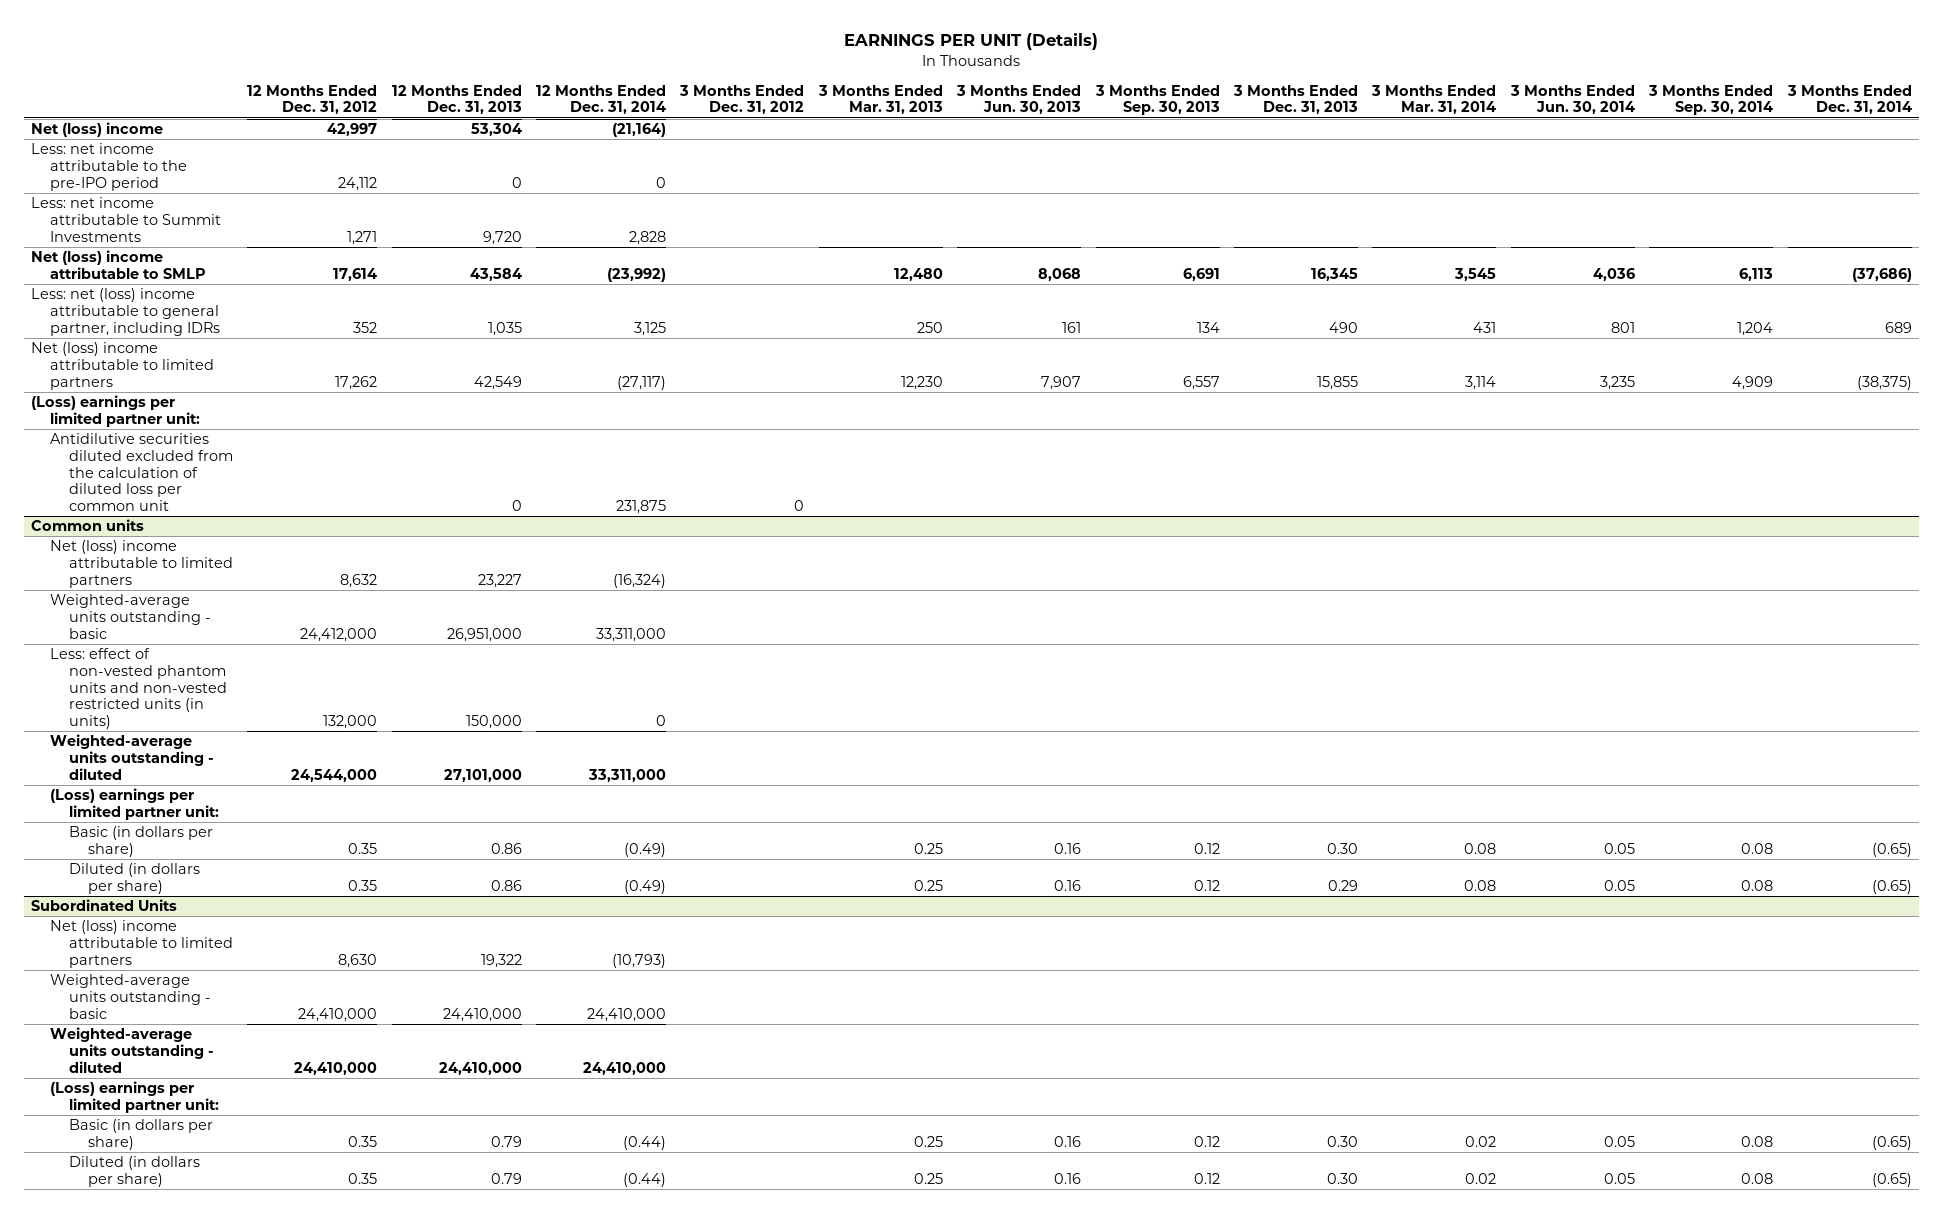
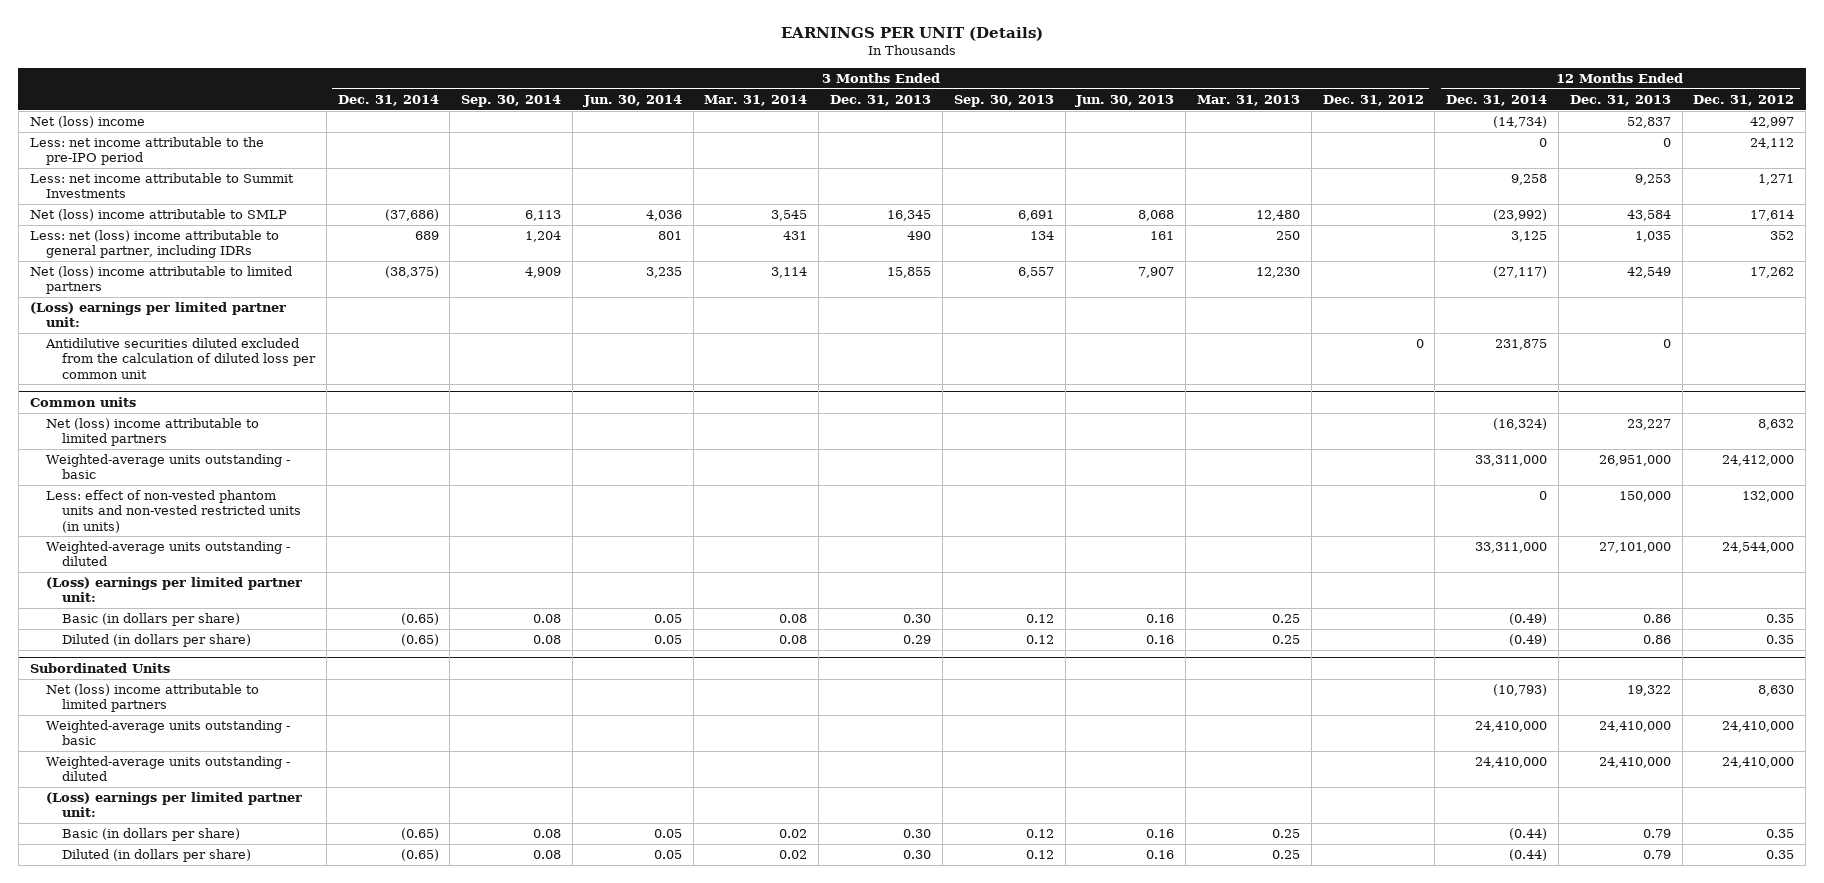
[470,123,522,137] 53,304 -> [1626,117,1671,129] 52,837
[612,123,667,138] (21,164) -> [1493,116,1548,129] (14,734)
[482,230,522,245] 9,720 -> [1634,174,1671,186] 9,253
[629,230,667,245] 2,828 -> [1511,174,1548,186] 9,258

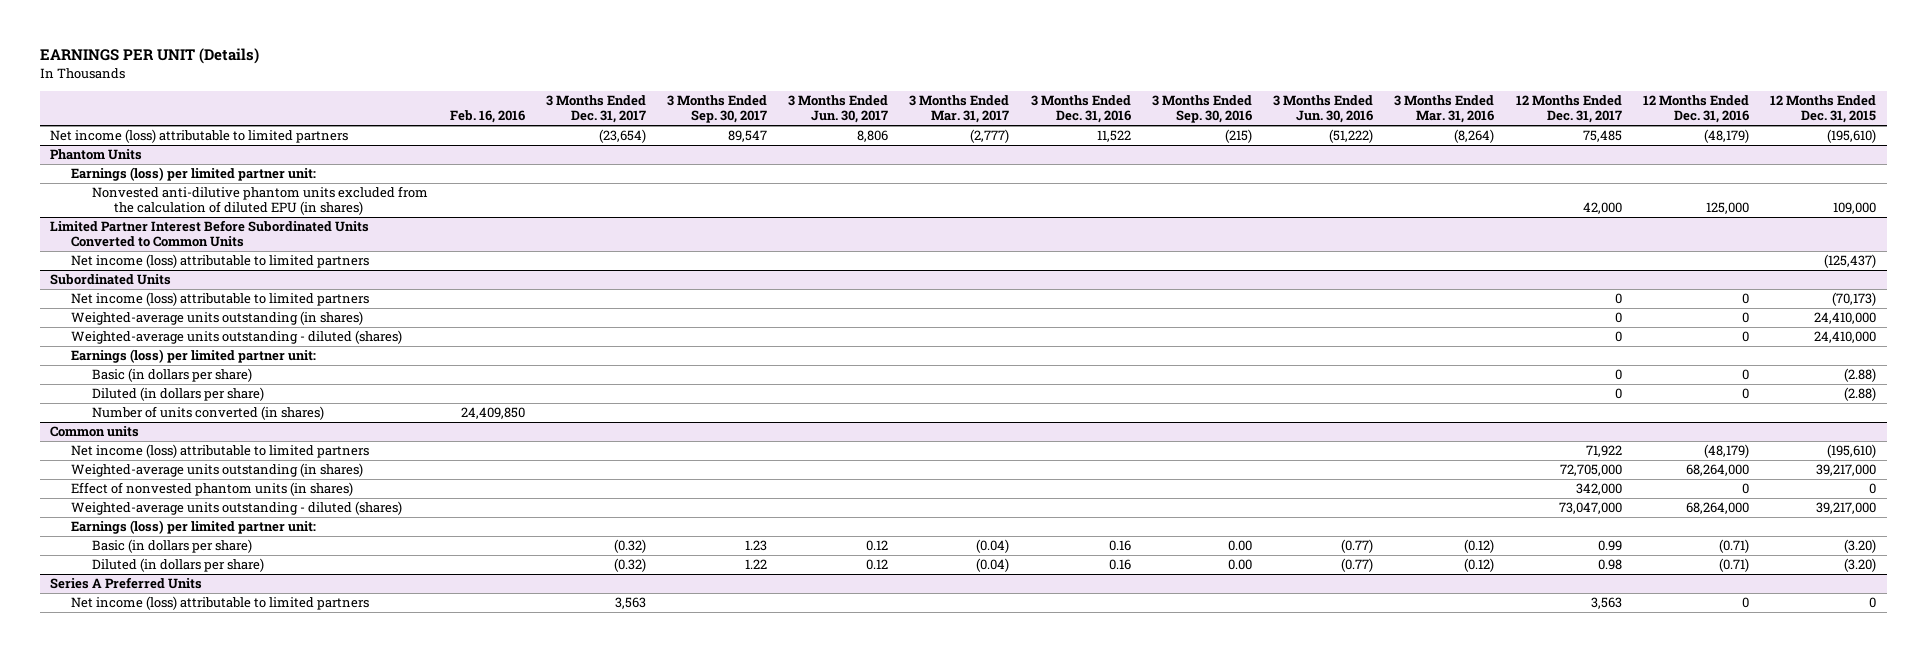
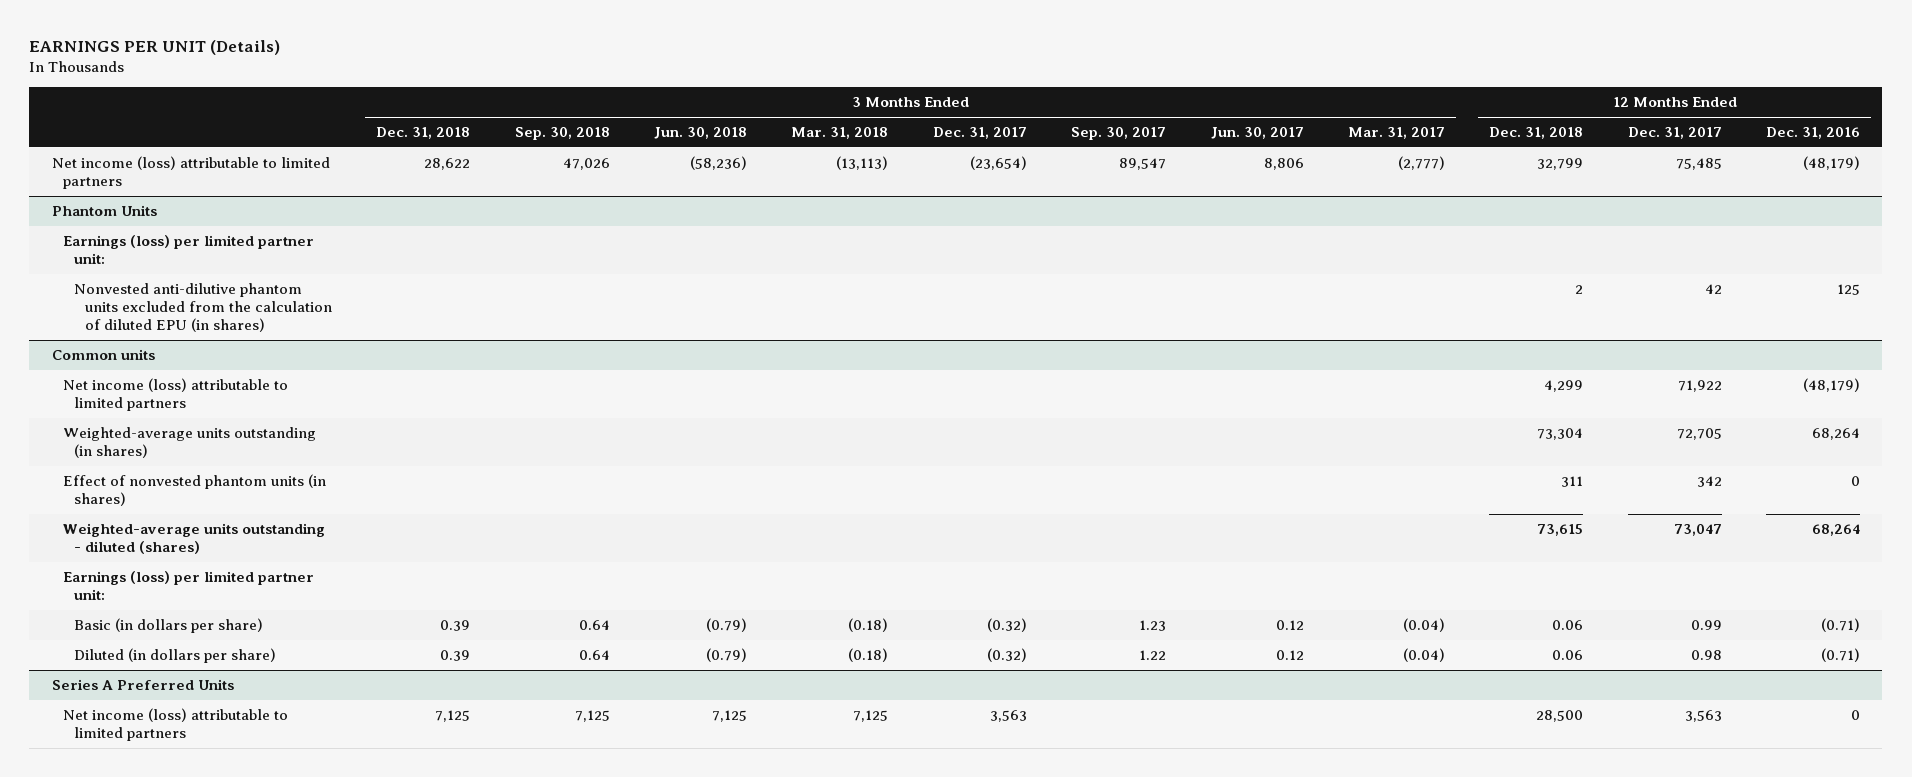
[449,110,525,124] Feb. 16, 2016 -> none
[1030,95,1131,124] 3 Months Ended Dec. 31, 2016 -> none
[1151,95,1252,124] 3 Months Ended Sep. 30, 2016 -> none
[1273,95,1374,124] 3 Months Ended Jun. 30, 2016 -> none
[1394,95,1495,124] 3 Months Ended Mar. 31, 2016 -> none
[1770,95,1877,124] 12 Months Ended Dec. 31, 2015 -> none
none -> [376,127,471,140] Dec. 31, 2018
none -> [514,127,610,141] Sep. 30, 2018
none -> [653,127,747,140] Jun. 30, 2018
none -> [791,127,889,140] Mar. 31, 2018
none -> [1489,127,1584,140] Dec. 31, 2018
[50,220,370,248] Limited Partner Interest Before Subordinated Units Converted to Common Units -> none
[71,254,370,269] Net income (loss) attributable to limited partners -> none
[50,274,172,286] Subordinated Units -> none
[71,292,370,307] Net income (loss) attributable to limited partners -> none
[71,311,364,326] Weighted-average units outstanding (in shares) -> none
[71,330,403,345] Weighted-average units outstanding - diluted (shares) -> none
[71,349,317,364] Earnings (loss) per limited partner unit: -> none
[92,368,253,383] Basic (in dollars per share) -> none
[92,387,265,402] Diluted (in dollars per share) -> none
[92,406,325,421] Number of units converted (in shares) -> none
[1582,202,1622,215] 42,000 -> [1704,283,1722,294] 42
[1705,202,1749,215] 125,000 -> [1837,283,1861,295] 125
[1559,464,1622,477] 72,705,000 -> [1676,427,1722,440] 72,705
[1685,464,1749,477] 68,264,000 -> [1812,427,1861,440] 68,264
[1575,483,1622,496] 342,000 -> [1696,475,1722,487] 342
[1558,502,1622,515] 73,047,000 -> [1673,523,1722,536] 73,047
[1685,502,1749,515] 68,264,000 -> [1812,523,1861,536] 68,264

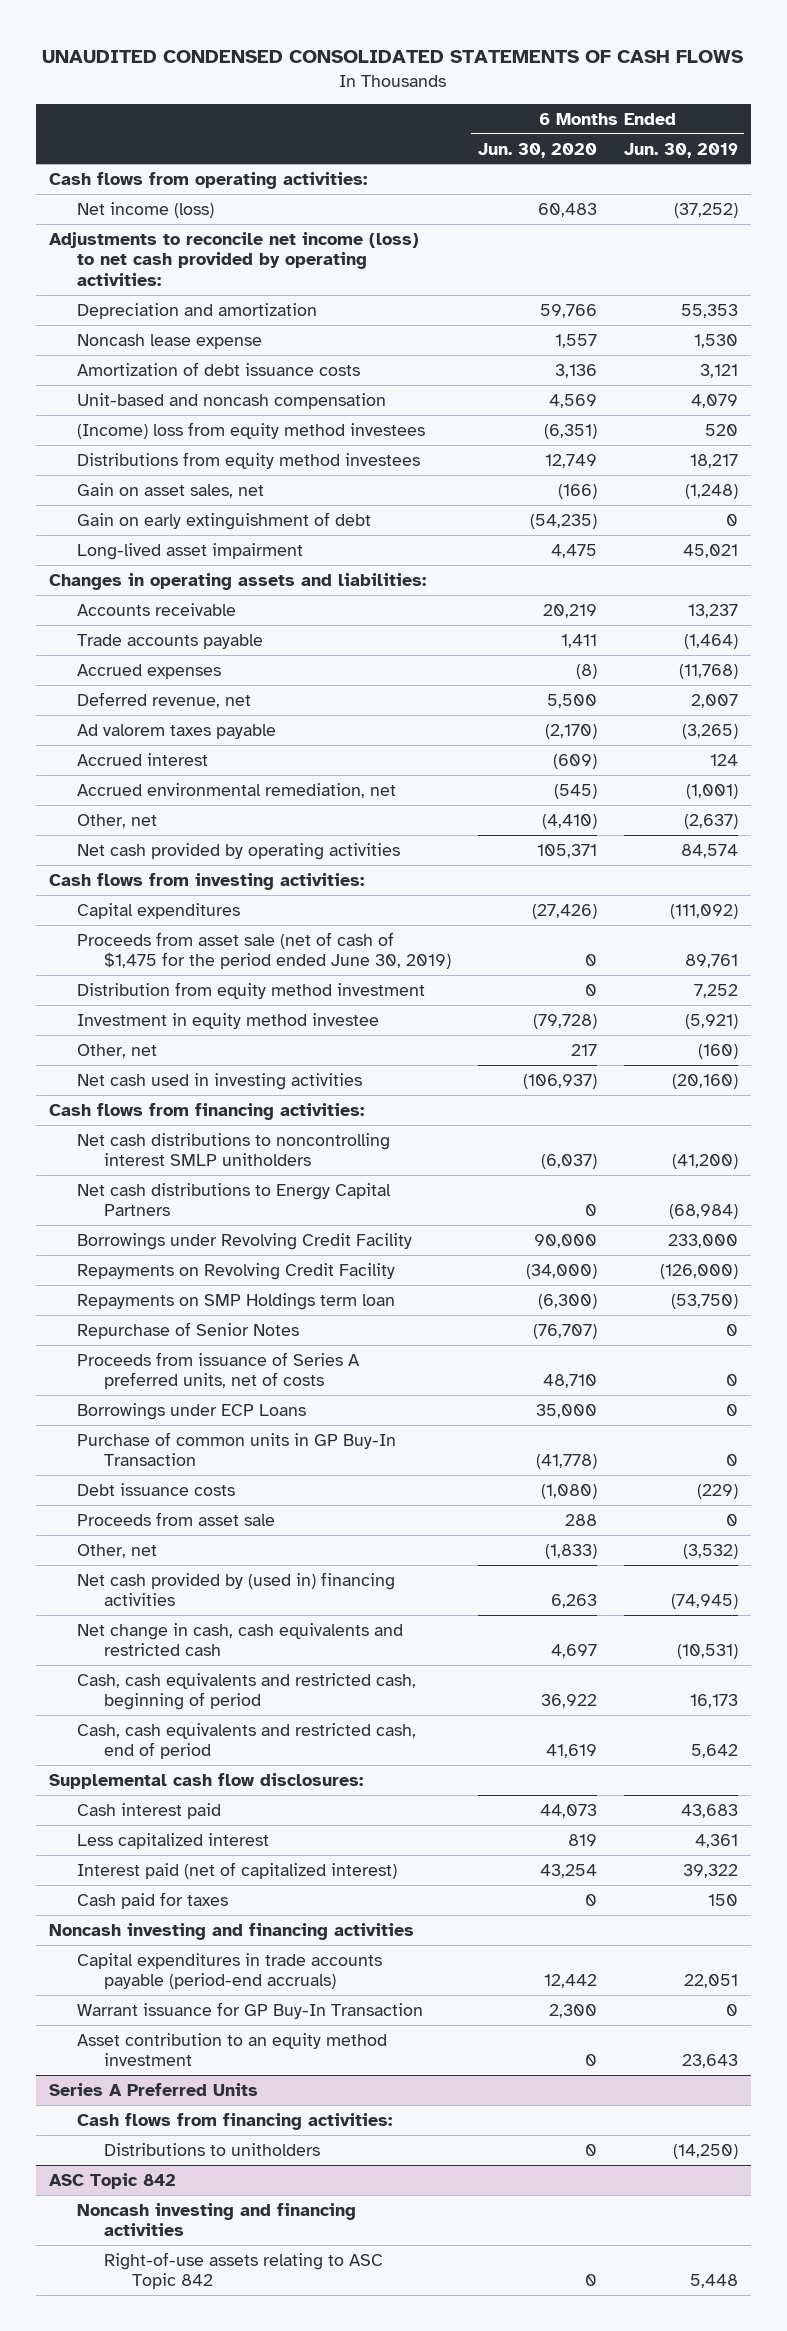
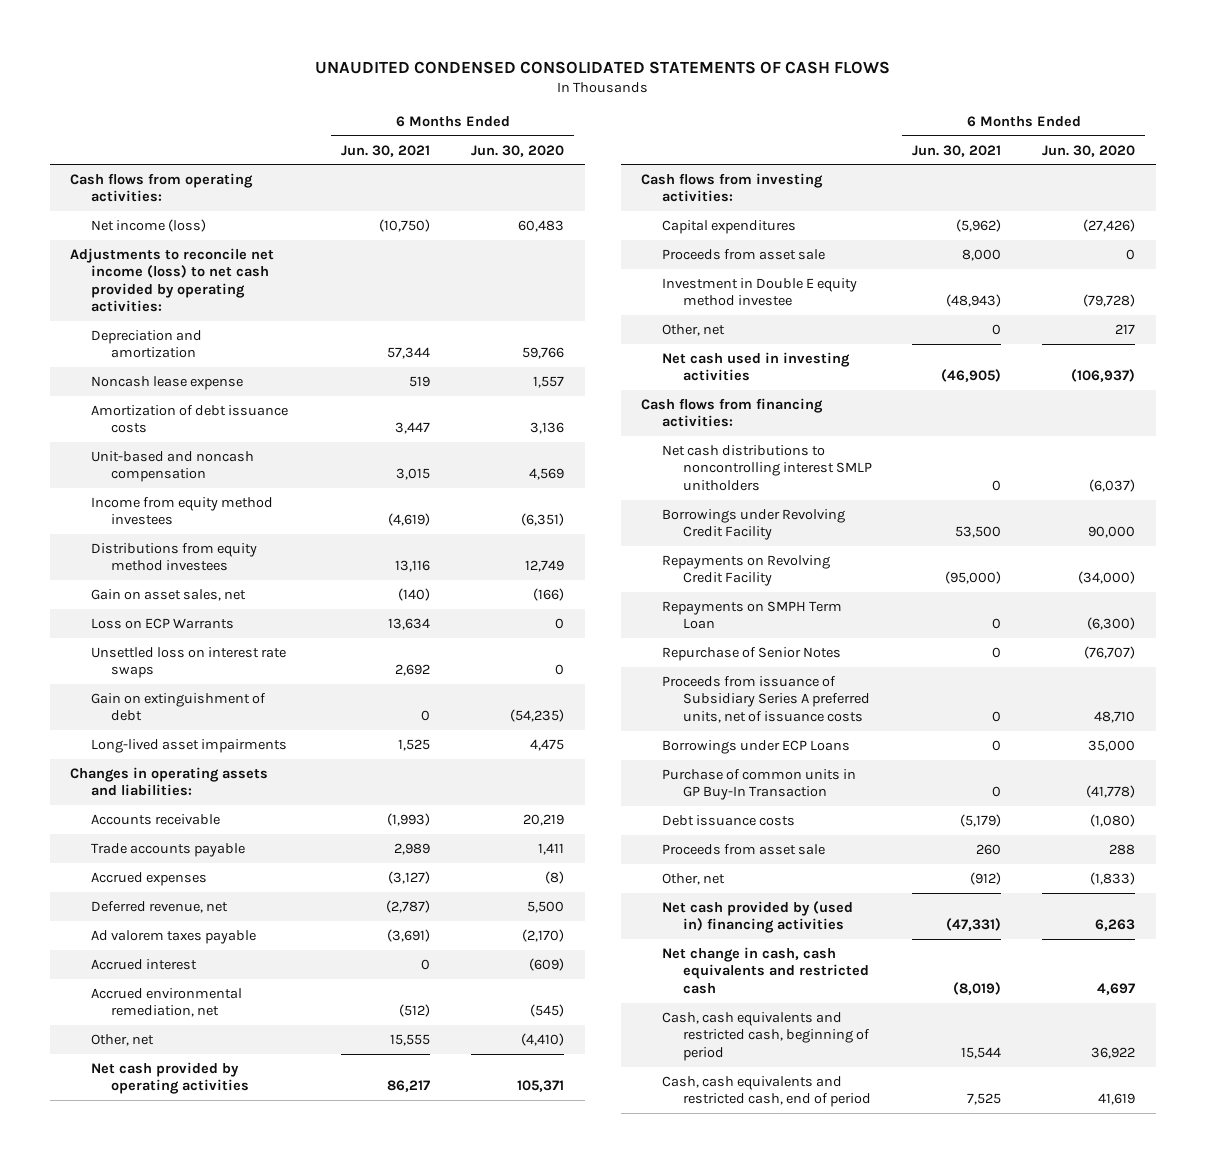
[623,142,738,158] Jun. 30, 2019 -> none
none -> [341,144,431,157] Jun. 30, 2021
[76,421,425,439] (Income) loss from equity method investees -> [90,497,273,526] Income from equity method investees
none -> [90,618,234,630] Loss on ECP Warrants
none -> [90,647,286,679] Unsettled loss on interest rate swaps
[76,511,371,530] Gain on early extinguishment of debt -> [90,693,266,722] Gain on extinguishment of debt
[76,542,303,560] Long-lived asset impairment -> [90,739,287,754] Long-lived asset impairments
[76,981,425,999] Distribution from equity method investment -> none
[76,931,452,970] Proceeds from asset sale (net of cash of $1,475 for the period ended June 30, 2019) -> [662,249,826,261] Proceeds from asset sale
[76,1012,379,1029] Investment in equity method investee -> [662,278,858,307] Investment in Double E equity method investee
[76,1182,391,1217] Net cash distributions to Energy Capital Partners -> none
[76,1292,395,1310] Repayments on SMP Holdings term loan -> [662,601,843,630] Repayments on SMPH Term Loan
[76,1351,360,1390] Proceeds from issuance of Series A preferred units, net of costs -> [662,676,870,723] Proceeds from issuance of Subsidiary Series A preferred units, net of issuance costs
[49,1772,364,1789] Supplemental cash flow disclosures: -> none
[76,1802,221,1819] Cash interest paid -> none
[76,1832,269,1849] Less capitalized interest -> none
[76,1861,397,1879] Interest paid (net of capitalized interest) -> none
[76,1891,228,1909] Cash paid for taxes -> none
[49,1922,415,1940] Noncash investing and financing activities -> none
[76,1952,382,1990] Capital expenditures in trade accounts payable (period-end accruals) -> none
[76,2001,423,2019] Warrant issuance for GP Buy-In Transaction -> none
[76,2032,387,2067] Asset contribution to an equity method investment -> none
[49,2082,259,2096] Series A Preferred Units -> none
[76,2112,392,2130] Cash flows from financing activities: -> none
[104,2142,321,2156] Distributions to unitholders -> none
[49,2172,177,2189] ASC Topic 842 -> none
[76,2202,356,2237] Noncash investing and financing activities -> none
[104,2251,384,2290] Right-of-use assets relating to ASC Topic 842 -> none

